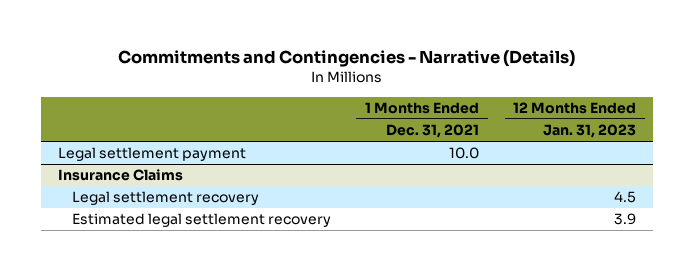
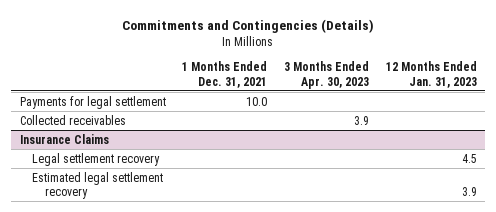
[118,50,576,68] Commitments and Contingencies - Narrative (Details) -> [122,18,375,33] Commitments and Contingencies (Details)
none -> [284,61,370,89] 3 Months Ended Apr. 30, 2023
[58,147,247,162] Legal settlement payment -> [19,95,166,109] Payments for legal settlement
none -> [19,114,126,125] Collected receivables

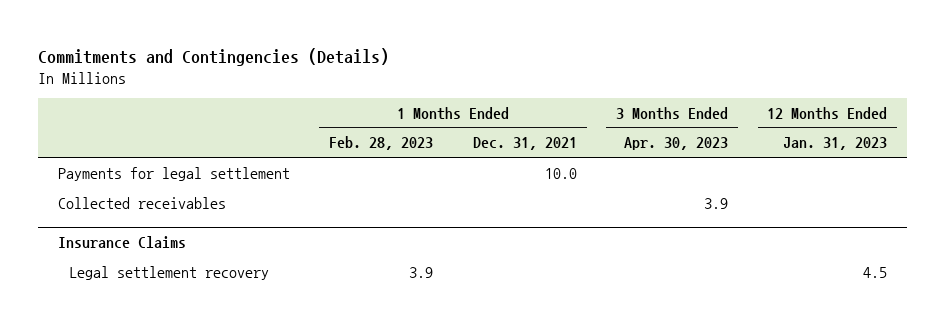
none -> [329,136,434,151] Feb. 28, 2023
[32,171,164,200] Estimated legal settlement recovery -> none

